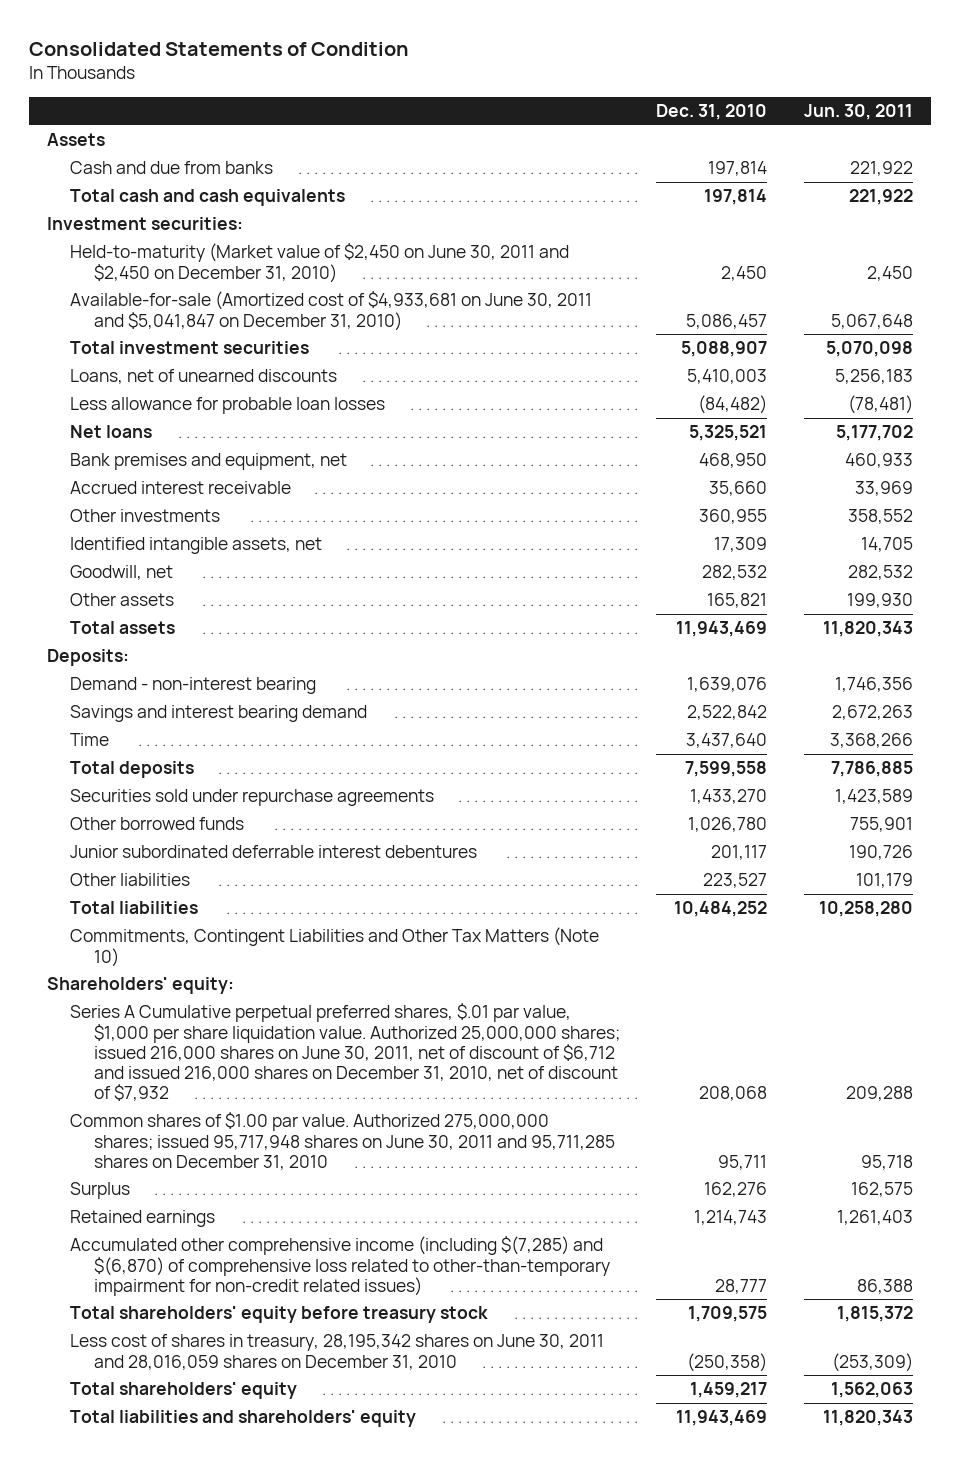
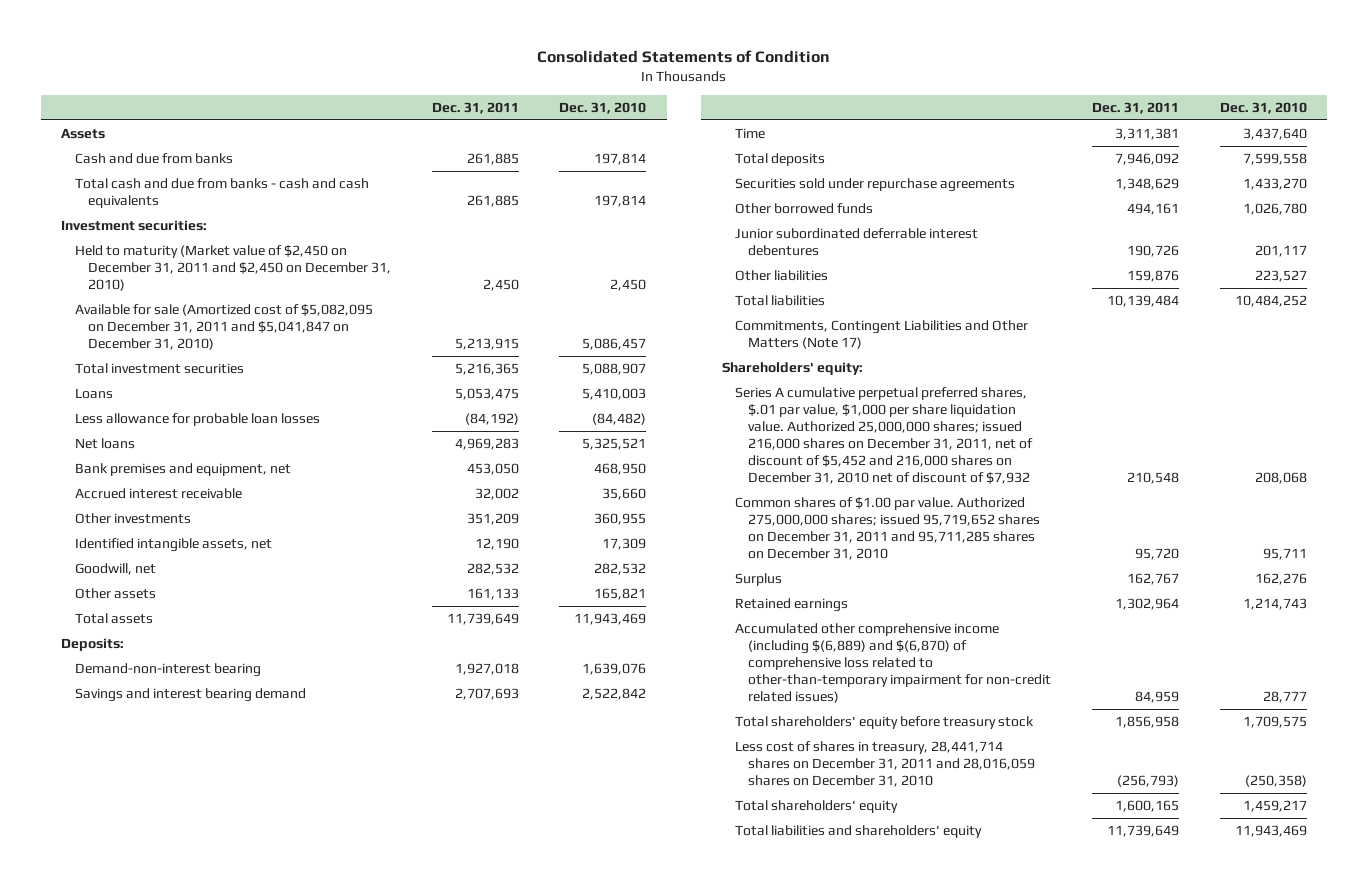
[803,104,913,121] Jun. 30, 2011 -> none
none -> [431,101,519,114] Dec. 31, 2011
[70,189,346,207] Total cash and cash equivalents -> [74,177,369,208] Total cash and due from banks - cash and cash equivalents
[70,243,570,283] Held-to-maturity (Market value of $2,450 on June 30, 2011 and $2,450 on December 31, 2010) -> [74,244,391,291] Held to maturity (Market value of $2,450 on December 31, 2011 and $2,450 on December 31, 2010)
[70,291,593,331] Available-for-sale (Amortized cost of $4,933,681 on June 30, 2011 and $5,041,847 on December 31, 2010) -> [74,303,373,350] Available for sale (Amortized cost of $5,082,095 on December 31, 2011 and $5,041,847 on December 31, 2010)
[70,369,338,385] Loans, net of unearned discounts -> [74,387,113,399] Loans
[70,677,317,695] Demand - non-interest bearing -> [74,662,261,677] Demand-non-interest bearing
[70,927,600,967] Commitments, Contingent Liabilities and Other Tax Matters (Note 10) -> [734,319,1028,349] Commitments, Contingent Liabilities and Other Matters (Note 17)
[70,1003,620,1102] Series A Cumulative perpetual preferred shares, $.01 par value, $1,000 per share liquidation value. Authorized 25,000,000 shares; issued 216,000 shares on June 30, 2011, net of discount of $6,712 and issued 216,000 shares on December 31, 2010, net of discount of $7,932 -> [734,386,1034,484] Series A cumulative perpetual preferred shares, $.01 par value, $1,000 per share liquidation value. Authorized 25,000,000 shares; issued 216,000 shares on December 31, 2011, net of discount of $5,452 and 216,000 shares on December 31, 2010 net of discount of $7,932
[70,1112,615,1170] Common shares of $1.00 par value. Authorized 275,000,000 shares; issued 95,717,948 shares on June 30, 2011 and 95,711,285 shares on December 31, 2010 -> [734,496,1041,560] Common shares of $1.00 par value. Authorized 275,000,000 shares; issued 95,719,652 shares on December 31, 2011 and 95,711,285 shares on December 31, 2010
[70,1236,610,1296] Accumulated other comprehensive income (including $(7,285) and $(6,870) of comprehensive loss related to other-than-temporary impairment for non-credit related issues) -> [734,622,1052,703] Accumulated other comprehensive income (including $(6,889) and $(6,870) of comprehensive loss related to other-than-temporary impairment for non-credit related issues)
[70,1334,605,1370] Less cost of shares in treasury, 28,195,342 shares on June 30, 2011 and 28,016,059 shares on December 31, 2010 -> [734,740,1036,787] Less cost of shares in treasury, 28,441,714 shares on December 31, 2011 and 28,016,059 shares on December 31, 2010

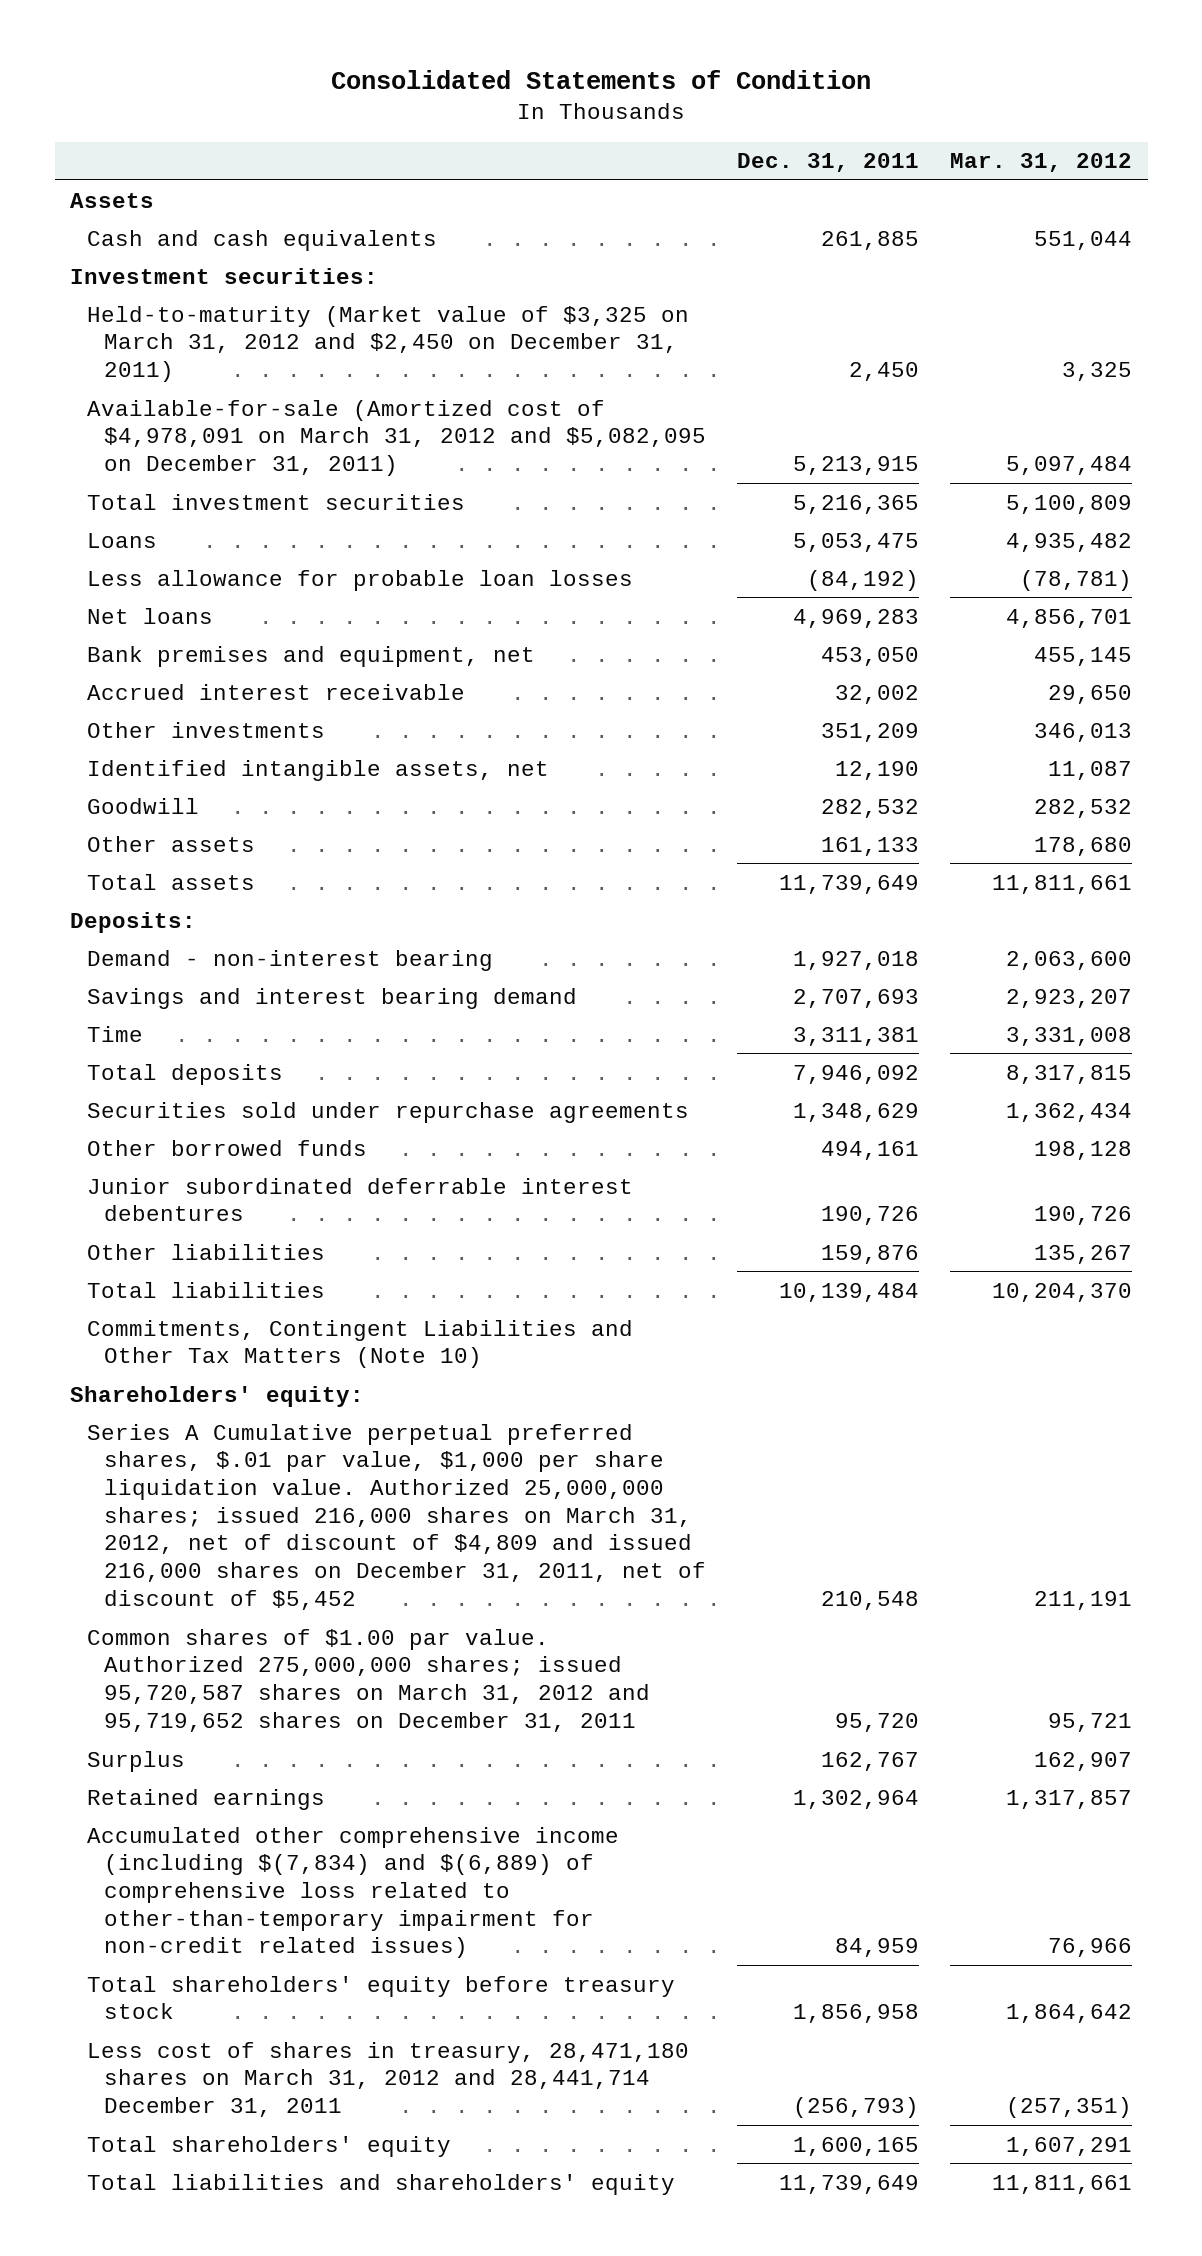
[559,101,647,114] Dec. 31, 2010 -> none
none -> [950,153,1133,173] Mar. 31, 2012
[74,177,369,208] Total cash and due from banks - cash and cash equivalents -> none
[74,152,233,164] Cash and due from banks -> [86,229,437,251] Cash and cash equivalents
[74,244,391,291] Held to maturity (Market value of $2,450 on December 31, 2011 and $2,450 on December 31, 2010) -> [86,305,689,383] Held-to-maturity (Market value of $3,325 on March 31, 2012 and $2,450 on December 31, 2011)
[74,303,373,350] Available for sale (Amortized cost of $5,082,095 on December 31, 2011 and $5,041,847 on December 31, 2010) -> [86,399,706,477] Available-for-sale (Amortized cost of $4,978,091 on March 31, 2012 and $5,082,095 on December 31, 2011)
[74,562,156,575] Goodwill, net -> [86,797,199,814] Goodwill
[74,662,261,677] Demand-non-interest bearing -> [86,949,493,971] Demand - non-interest bearing
[734,319,1028,349] Commitments, Contingent Liabilities and Other Matters (Note 17) -> [86,1319,633,1369] Commitments, Contingent Liabilities and Other Tax Matters (Note 10)
[734,386,1034,484] Series A cumulative perpetual preferred shares, $.01 par value, $1,000 per share liquidation value. Authorized 25,000,000 shares; issued 216,000 shares on December 31, 2011, net of discount of $5,452 and 216,000 shares on December 31, 2010 net of discount of $7,932 -> [86,1423,706,1610] Series A Cumulative perpetual preferred shares, $.01 par value, $1,000 per share liquidation value. Authorized 25,000,000 shares; issued 216,000 shares on March 31, 2012, net of discount of $4,809 and issued 216,000 shares on December 31, 2011, net of discount of $5,452
[734,496,1041,560] Common shares of $1.00 par value. Authorized 275,000,000 shares; issued 95,719,652 shares on December 31, 2011 and 95,711,285 shares on December 31, 2010 -> [86,1628,650,1732] Common shares of $1.00 par value. Authorized 275,000,000 shares; issued 95,720,587 shares on March 31, 2012 and 95,719,652 shares on December 31, 2011
[734,622,1052,703] Accumulated other comprehensive income (including $(6,889) and $(6,870) of comprehensive loss related to other-than-temporary impairment for non-credit related issues) -> [86,1826,619,1959] Accumulated other comprehensive income (including $(7,834) and $(6,889) of comprehensive loss related to other-than-temporary impairment for non-credit related issues)
[734,740,1036,787] Less cost of shares in treasury, 28,441,714 shares on December 31, 2011 and 28,016,059 shares on December 31, 2010 -> [86,2041,689,2118] Less cost of shares in treasury, 28,471,180 shares on March 31, 2012 and 28,441,714 December 31, 2011

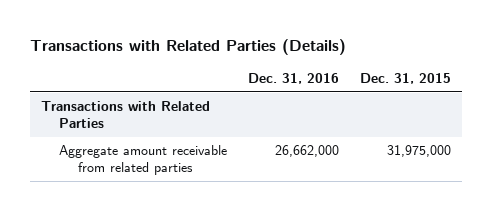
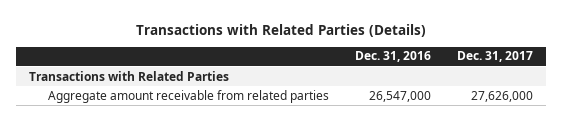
[360,72,452,84] Dec. 31, 2015 -> none
none -> [457,51,534,63] Dec. 31, 2017
[275,145,340,158] 26,662,000 -> [369,90,432,102] 26,547,000

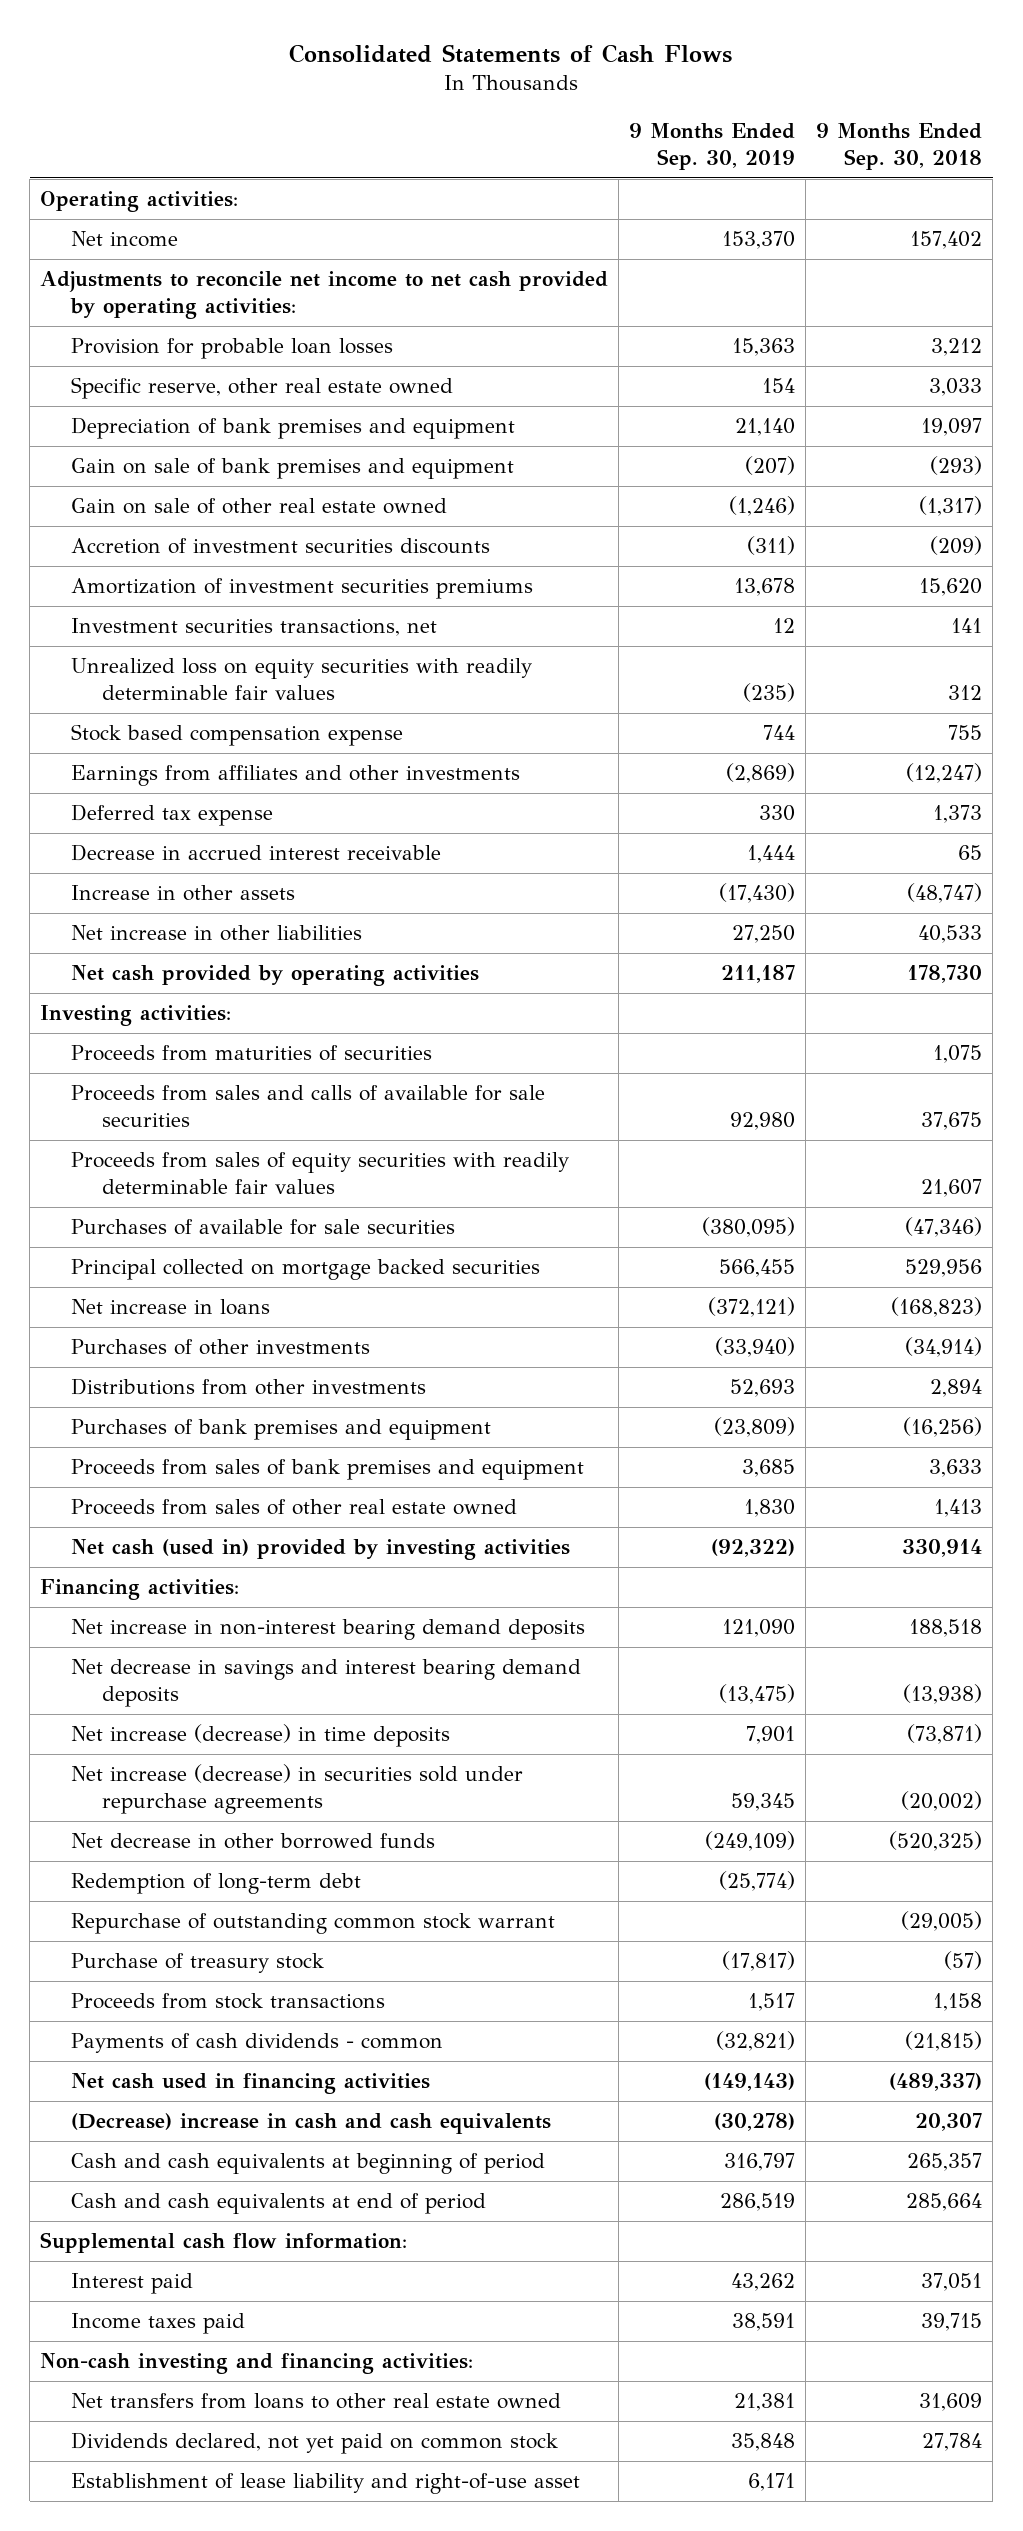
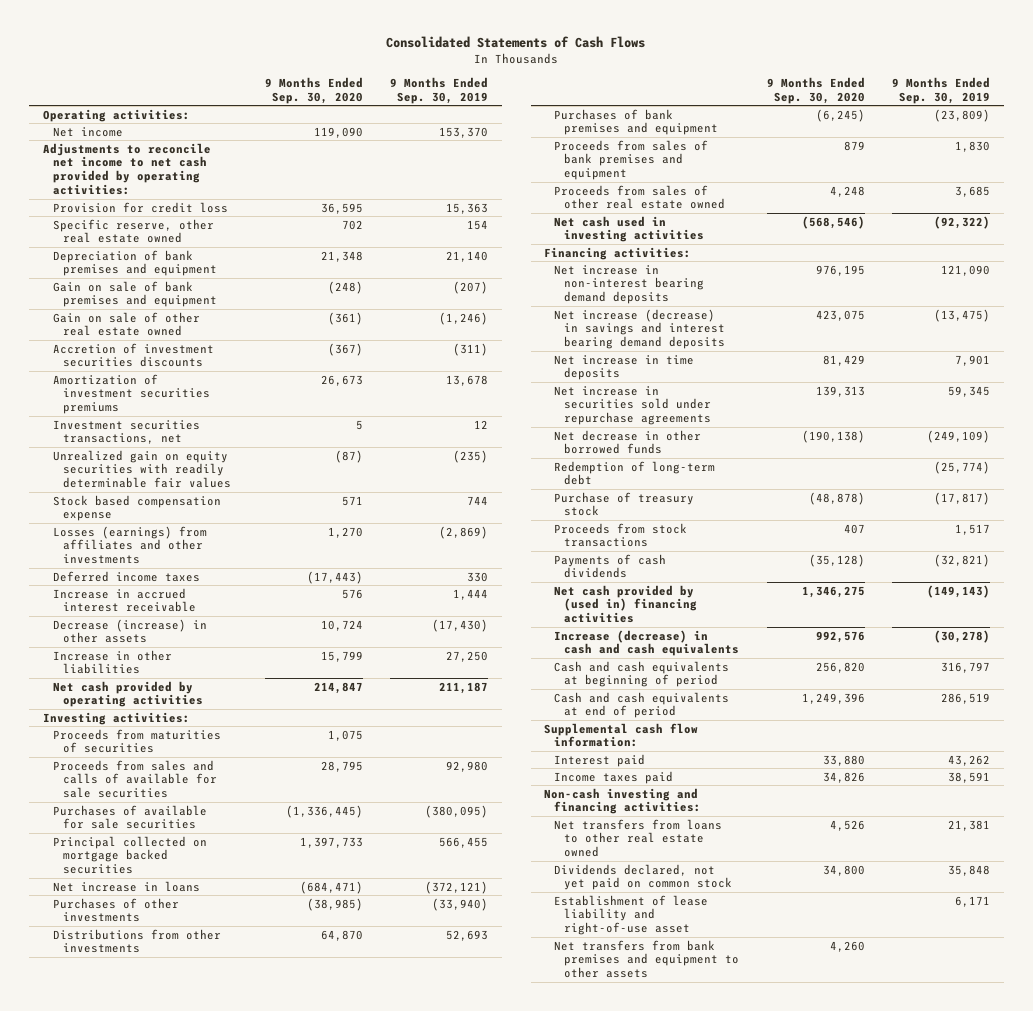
[816,123,983,170] 9 Months Ended Sep. 30, 2018 -> none
none -> [265,76,364,104] 9 Months Ended Sep. 30, 2020
[70,338,393,360] Provision for probable loan losses -> [52,201,228,213] Provision for credit loss
[70,658,532,700] Unrealized loss on equity securities with readily determinable fair values -> [52,449,231,489] Unrealized gain on equity securities with readily determinable fair values
[70,765,520,787] Earnings from affiliates and other investments -> [52,525,207,565] Losses (earnings) from affiliates and other investments
[70,804,273,827] Deferred tax expense -> [52,570,200,582] Deferred income taxes
[70,844,441,862] Decrease in accrued interest receivable -> [52,587,196,613] Increase in accrued interest receivable
[70,885,295,902] Increase in other assets -> [52,618,207,644] Decrease (increase) in other assets
[70,925,362,942] Net increase in other liabilities -> [52,649,172,675] Increase in other liabilities
[70,1152,569,1194] Proceeds from sales of equity securities with readily determinable fair values -> none
[742,1459,796,1478] 3,685 -> [954,140,990,152] 1,830
[744,1499,796,1518] 1,830 -> [954,185,990,197] 3,685
[70,1539,570,1561] Net cash (used in) provided by investing activities -> [554,215,705,243] Net cash used in investing activities
[70,1659,581,1707] Net decrease in savings and interest bearing demand deposits -> [554,308,726,350] Net increase (decrease) in savings and interest bearing demand deposits
[70,1724,450,1748] Net increase (decrease) in time deposits -> [554,354,695,381] Net increase in time deposits
[70,1764,523,1814] Net increase (decrease) in securities sold under repurchase agreements -> [554,385,712,426] Net increase in securities sold under repurchase agreements
[70,1913,555,1935] Repurchase of outstanding common stock warrant -> none
[70,2033,443,2054] Payments of cash dividends - common -> [554,553,667,579] Payments of cash dividends
[70,2073,430,2095] Net cash used in financing activities -> [554,584,698,624] Net cash provided by (used in) financing activities
[70,2113,551,2135] (Decrease) increase in cash and cash equivalents -> [554,629,740,657] Increase (decrease) in cash and cash equivalents
none -> [554,939,740,979] Net transfers from bank premises and equipment to other assets

